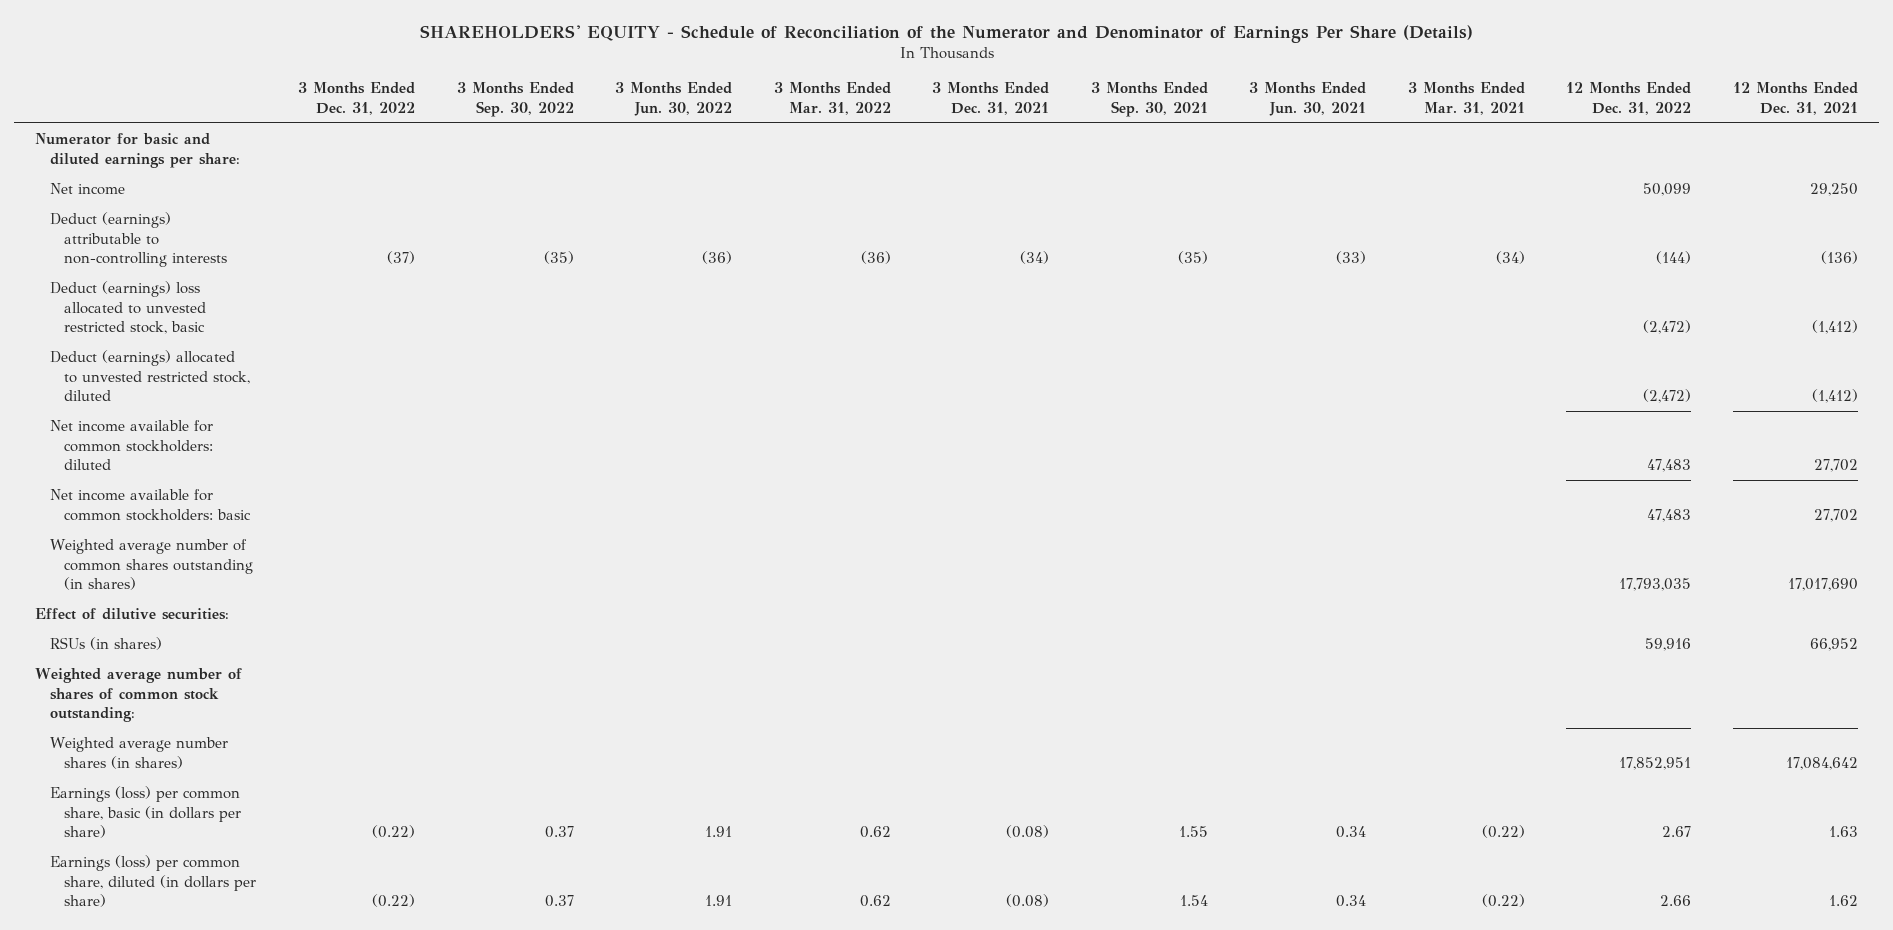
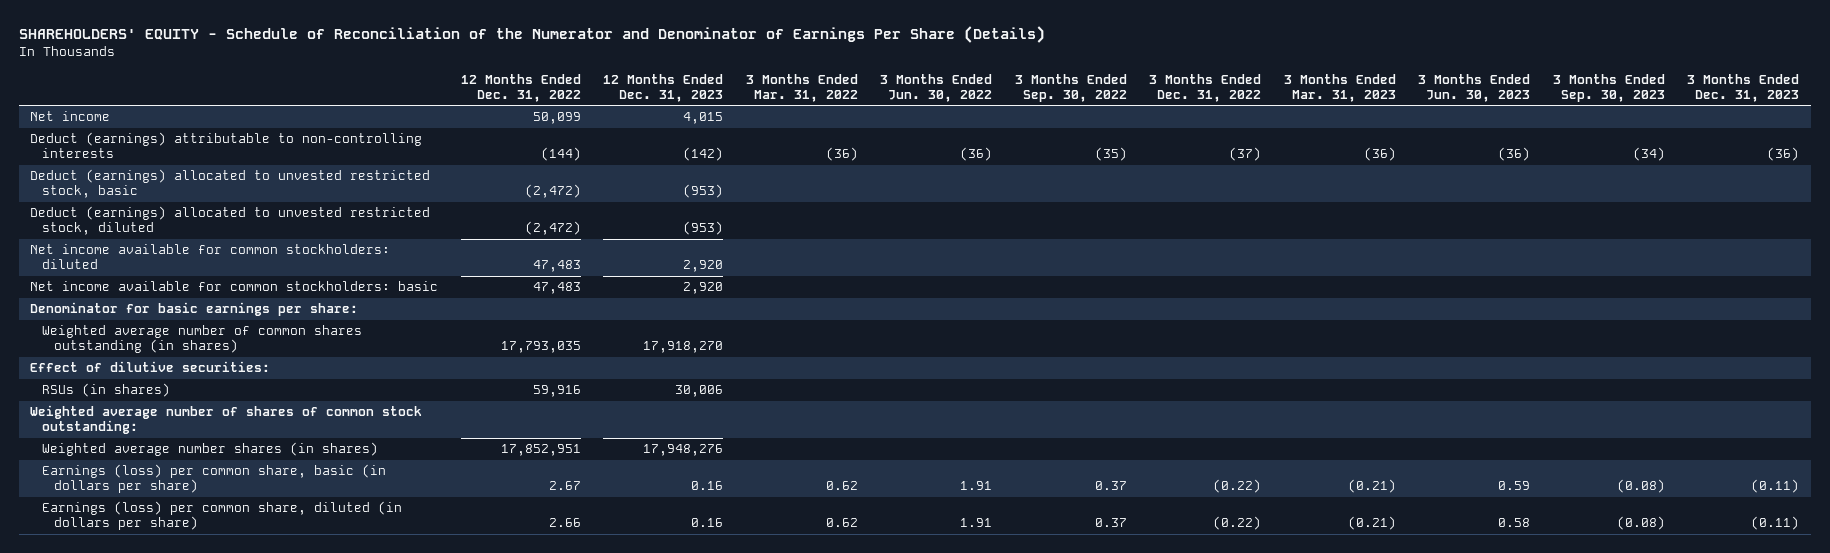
[932,82,1050,115] 3 Months Ended Dec. 31, 2021 -> none
[1090,82,1208,117] 3 Months Ended Sep. 30, 2021 -> none
[1249,82,1367,116] 3 Months Ended Jun. 30, 2021 -> none
[1407,82,1525,115] 3 Months Ended Mar. 31, 2021 -> none
[1732,82,1858,115] 12 Months Ended Dec. 31, 2021 -> none
none -> [603,73,724,102] 12 Months Ended Dec. 31, 2023
none -> [1283,73,1396,102] 3 Months Ended Mar. 31, 2023
none -> [1418,73,1531,102] 3 Months Ended Jun. 30, 2023
none -> [1552,73,1665,102] 3 Months Ended Sep. 30, 2023
none -> [1687,73,1800,102] 3 Months Ended Dec. 31, 2023
[35,133,240,168] Numerator for basic and diluted earnings per share: -> none
[49,281,207,335] Deduct (earnings) loss allocated to unvested restricted stock, basic -> [30,169,431,199] Deduct (earnings) allocated to unvested restricted stock, basic
none -> [30,302,359,317] Denominator for basic earnings per share:

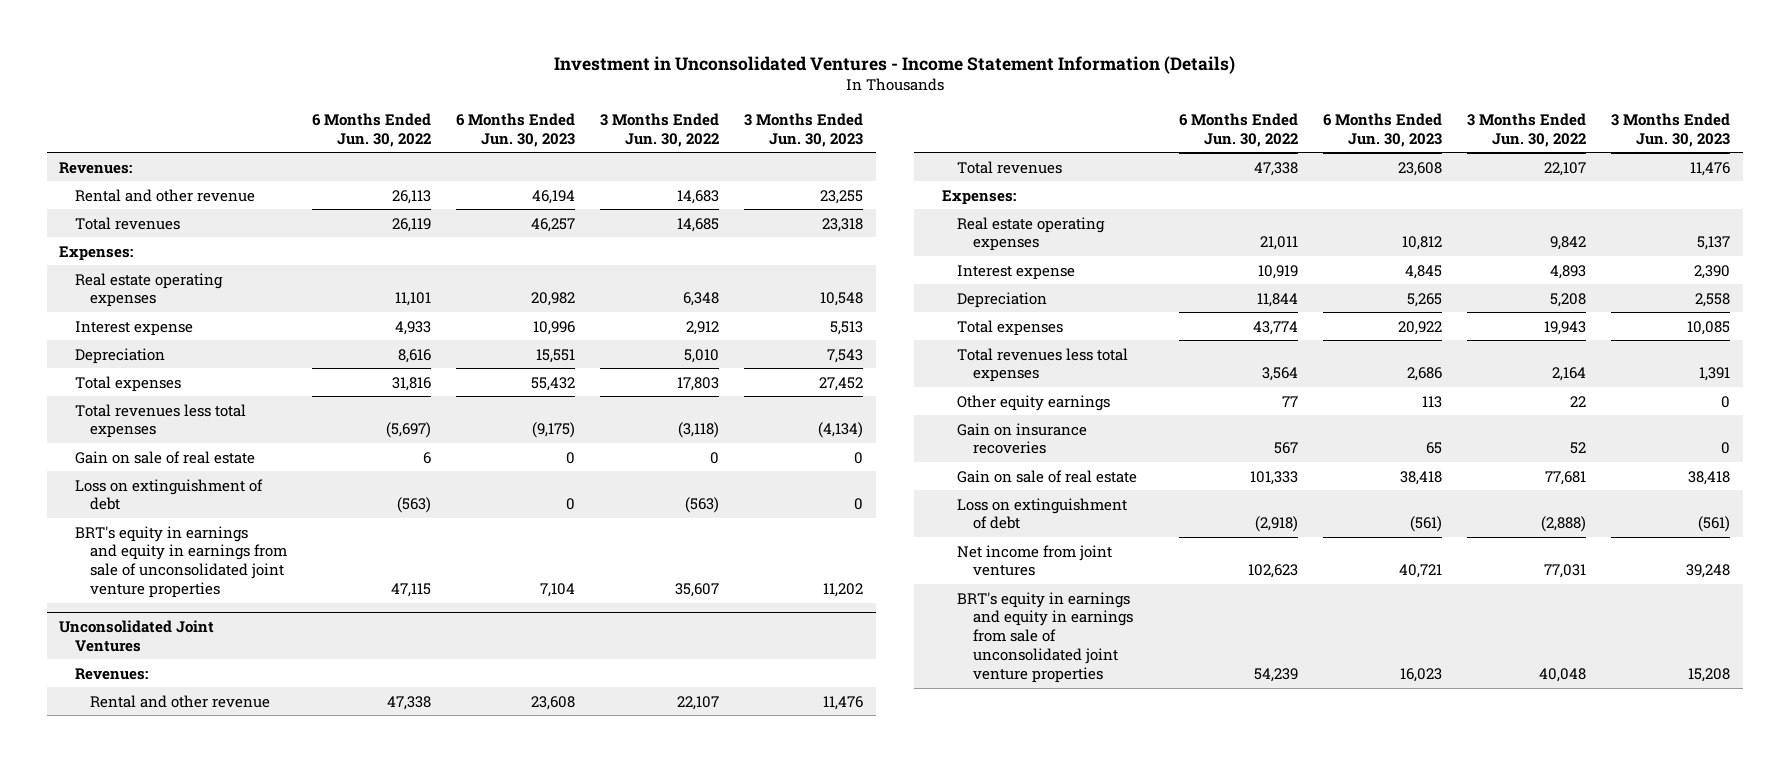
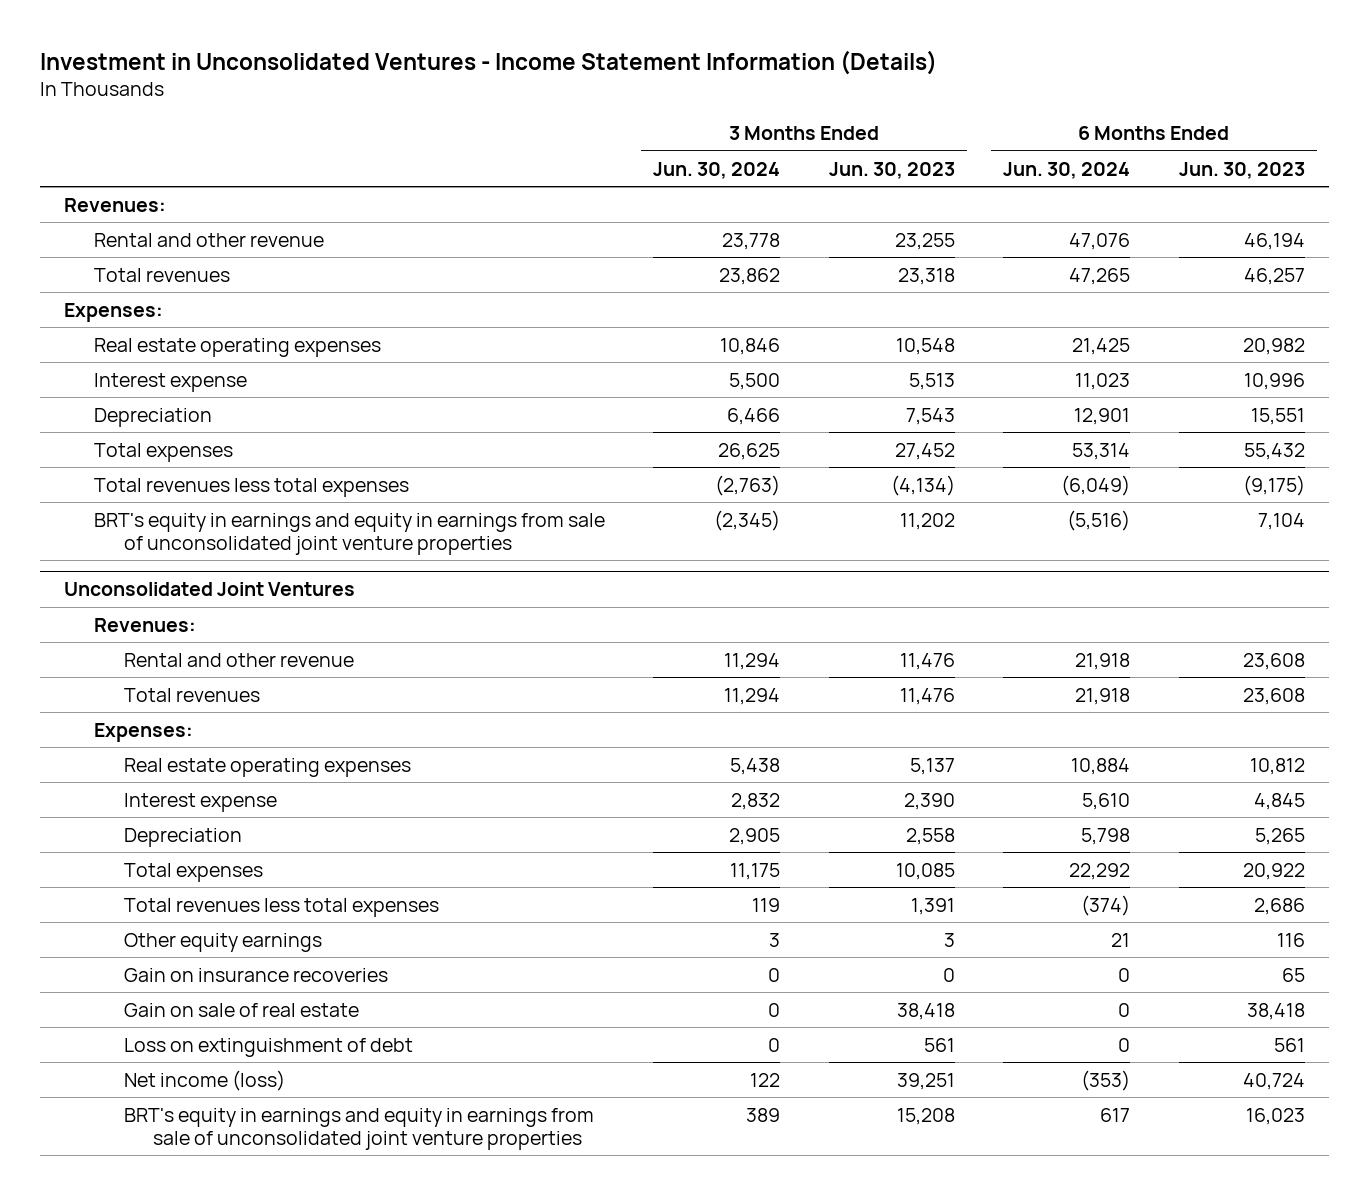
[312,112,432,147] 6 Months Ended Jun. 30, 2022 -> none
[600,112,720,147] 3 Months Ended Jun. 30, 2022 -> none
none -> [653,161,781,179] Jun. 30, 2024
none -> [1003,161,1131,179] Jun. 30, 2024
[74,450,255,464] Gain on sale of real estate -> none
[74,478,263,511] Loss on extinguishment of debt -> none
[1422,395,1443,408] 113 -> [1276,932,1305,947] 116
[1721,395,1731,408] 0 -> [943,932,955,947] 3
[1410,516,1443,533] (561) -> [1273,1037,1305,1052] 561
[1698,516,1731,533] (561) -> [923,1037,955,1052] 561
[957,544,1113,577] Net income from joint ventures -> [123,1069,285,1091] Net income (loss)
[1399,564,1443,579] 40,721 -> [1242,1072,1305,1090] 40,724
[1686,564,1731,579] 39,248 -> [896,1072,955,1090] 39,251

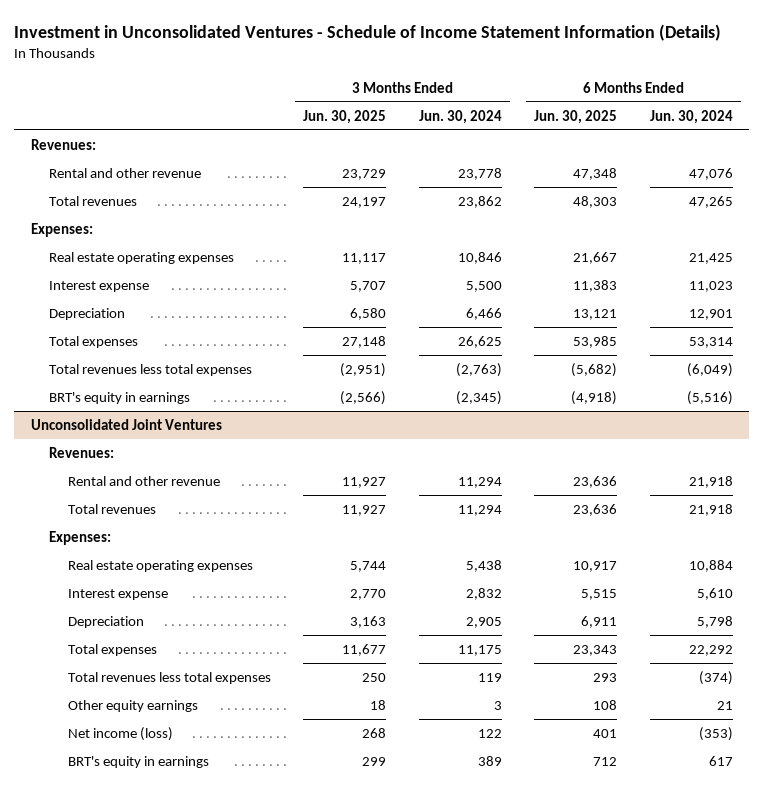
[39,49,937,75] Investment in Unconsolidated Ventures - Income Statement Information (Details) -> [14,23,722,41] Investment in Unconsolidated Ventures - Schedule of Income Statement Information (Details)
[828,161,955,179] Jun. 30, 2023 -> none
[1178,161,1305,179] Jun. 30, 2023 -> none
none -> [303,109,387,124] Jun. 30, 2025
none -> [534,109,618,124] Jun. 30, 2025
[93,512,605,555] BRT's equity in earnings and equity in earnings from sale of unconsolidated joint venture properties -> [49,392,191,405] BRT's equity in earnings
[123,967,388,982] Gain on insurance recoveries -> none
[123,1002,359,1017] Gain on sale of real estate -> none
[123,1037,413,1057] Loss on extinguishment of debt -> none
[123,1107,594,1150] BRT's equity in earnings and equity in earnings from sale of unconsolidated joint venture properties -> [67,756,209,769] BRT's equity in earnings

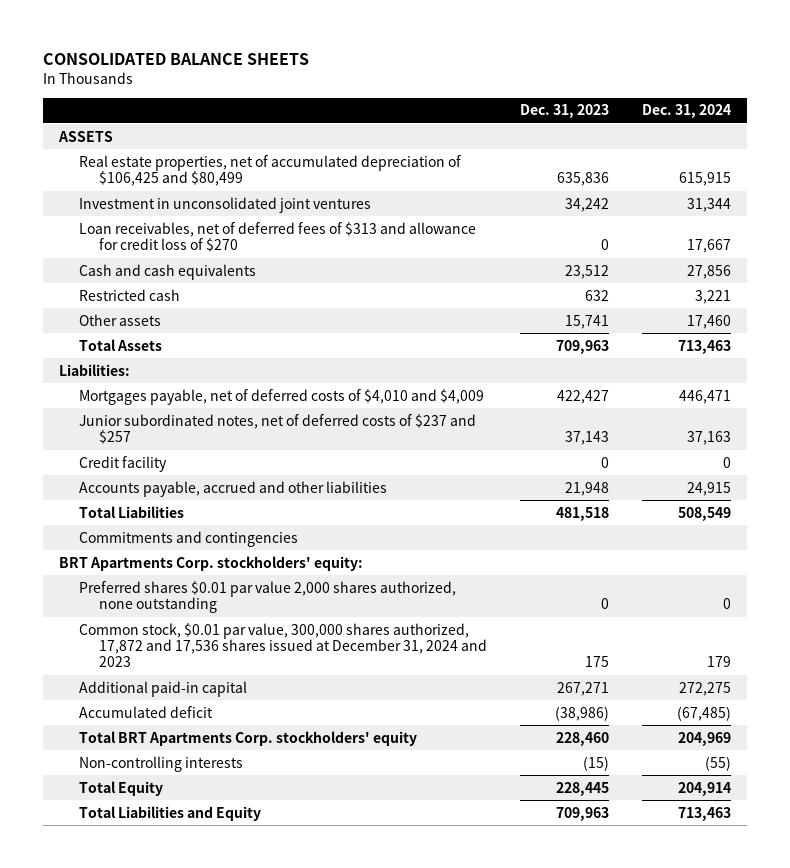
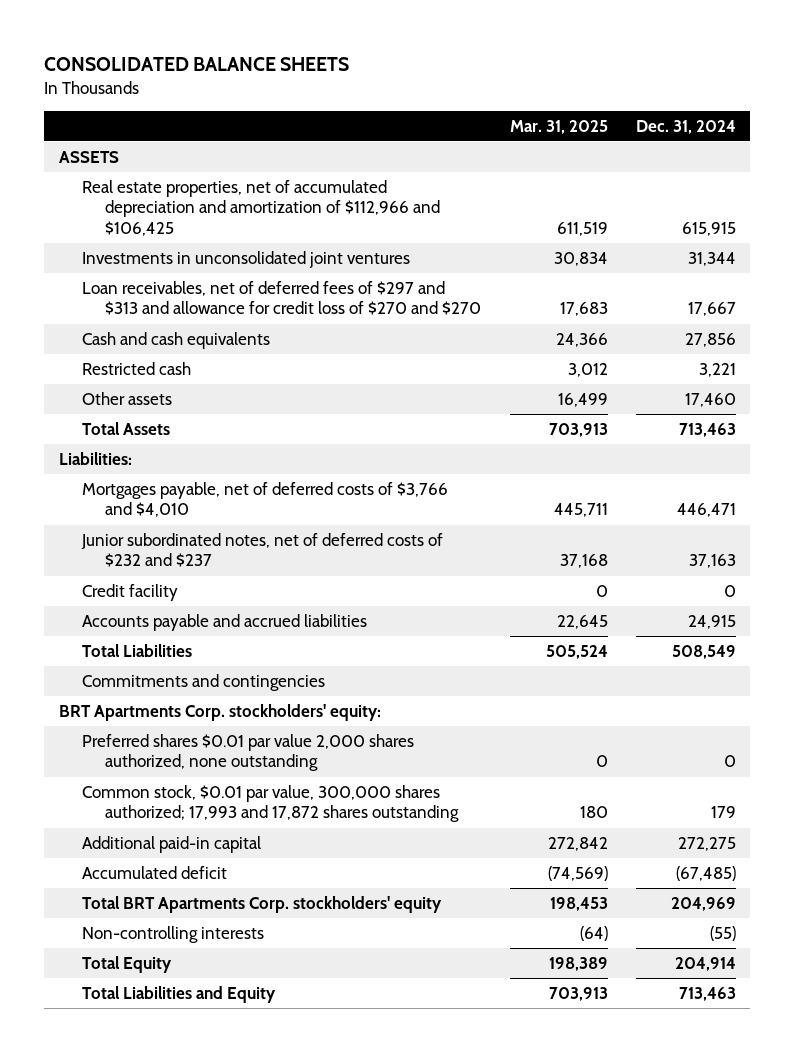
[520,104,610,119] Dec. 31, 2023 -> none
none -> [509,119,608,134] Mar. 31, 2025
[79,154,462,187] Real estate properties, net of accumulated depreciation of $106,425 and $80,499 -> [81,179,441,237] Real estate properties, net of accumulated depreciation and amortization of $112,966 and $106,425
[79,196,372,213] Investment in unconsolidated joint ventures -> [81,250,410,268] Investments in unconsolidated joint ventures
[79,221,477,253] Loan receivables, net of deferred fees of $313 and allowance for credit loss of $270 -> [81,280,482,316] Loan receivables, net of deferred fees of $297 and $313 and allowance for credit loss of $270 and $270
[79,388,485,405] Mortgages payable, net of deferred costs of $4,010 and $4,009 -> [81,481,448,518] Mortgages payable, net of deferred costs of $3,766 and $4,010
[79,413,477,445] Junior subordinated notes, net of deferred costs of $237 and $257 -> [80,532,443,568] Junior subordinated notes, net of deferred costs of $232 and $237
[79,480,388,497] Accounts payable, accrued and other liabilities -> [81,613,367,631] Accounts payable and accrued liabilities
[79,622,488,668] Common stock, $0.01 par value, 300,000 shares authorized, 17,872 and 17,536 shares issued at December 31, 2024 and 2023 -> [81,784,460,823] Common stock, $0.01 par value, 300,000 shares authorized; 17,993 and 17,872 shares outstanding

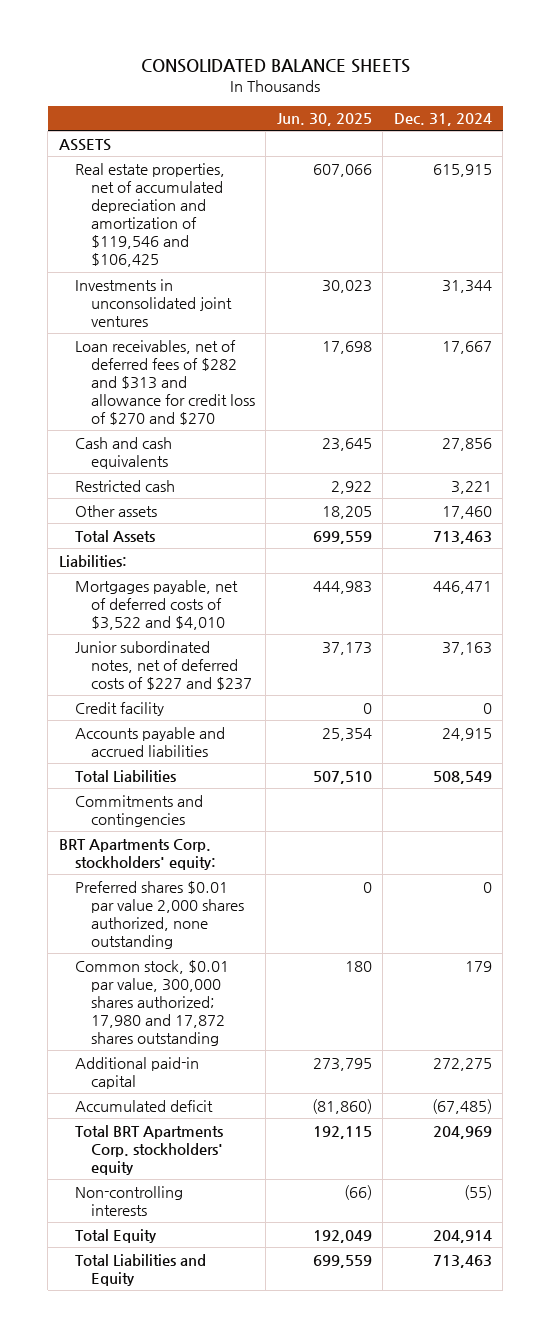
[509,119,608,134] Mar. 31, 2025 -> none
none -> [276,113,372,127] Jun. 30, 2025
[81,179,441,237] Real estate properties, net of accumulated depreciation and amortization of $112,966 and $106,425 -> [74,162,225,268] Real estate properties, net of accumulated depreciation and amortization of $119,546 and $106,425
[81,280,482,316] Loan receivables, net of deferred fees of $297 and $313 and allowance for credit loss of $270 and $270 -> [74,339,255,426] Loan receivables, net of deferred fees of $282 and $313 and allowance for credit loss of $270 and $270
[81,481,448,518] Mortgages payable, net of deferred costs of $3,766 and $4,010 -> [74,579,238,630] Mortgages payable, net of deferred costs of $3,522 and $4,010
[80,532,443,568] Junior subordinated notes, net of deferred costs of $232 and $237 -> [74,640,252,690] Junior subordinated notes, net of deferred costs of $227 and $237
[81,784,460,823] Common stock, $0.01 par value, 300,000 shares authorized; 17,993 and 17,872 shares outstanding -> [74,959,229,1047] Common stock, $0.01 par value, 300,000 shares authorized; 17,980 and 17,872 shares outstanding

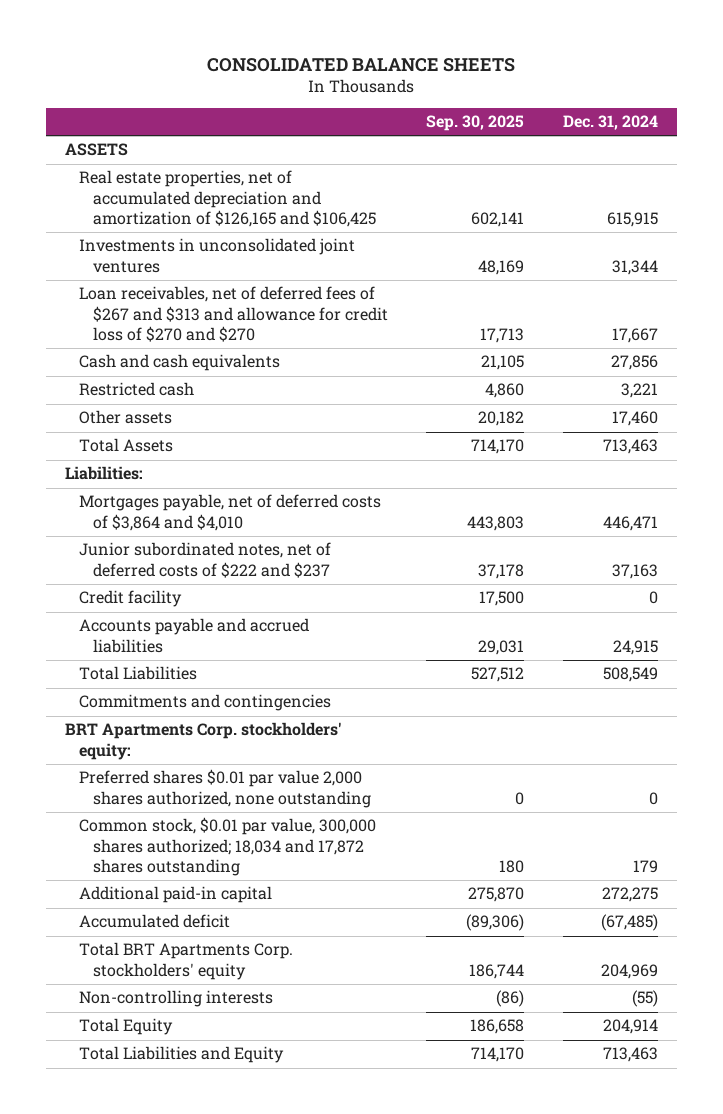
[276,113,372,127] Jun. 30, 2025 -> none
none -> [426,115,525,132] Sep. 30, 2025
[74,162,225,268] Real estate properties, net of accumulated depreciation and amortization of $119,546 and $106,425 -> [79,170,377,227] Real estate properties, net of accumulated depreciation and amortization of $126,165 and $106,425
[74,339,255,426] Loan receivables, net of deferred fees of $282 and $313 and allowance for credit loss of $270 and $270 -> [79,286,389,342] Loan receivables, net of deferred fees of $267 and $313 and allowance for credit loss of $270 and $270
[74,579,238,630] Mortgages payable, net of deferred costs of $3,522 and $4,010 -> [79,494,382,531] Mortgages payable, net of deferred costs of $3,864 and $4,010
[74,640,252,690] Junior subordinated notes, net of deferred costs of $227 and $237 -> [79,542,332,578] Junior subordinated notes, net of deferred costs of $222 and $237
[74,959,229,1047] Common stock, $0.01 par value, 300,000 shares authorized; 17,980 and 17,872 shares outstanding -> [79,817,377,876] Common stock, $0.01 par value, 300,000 shares authorized; 18,034 and 17,872 shares outstanding

